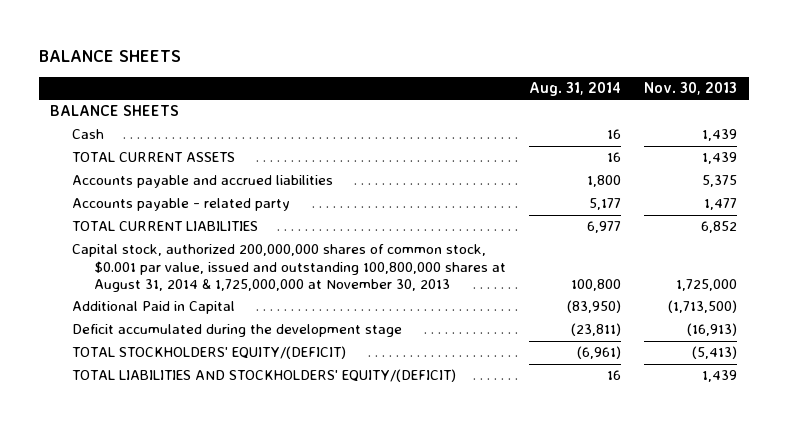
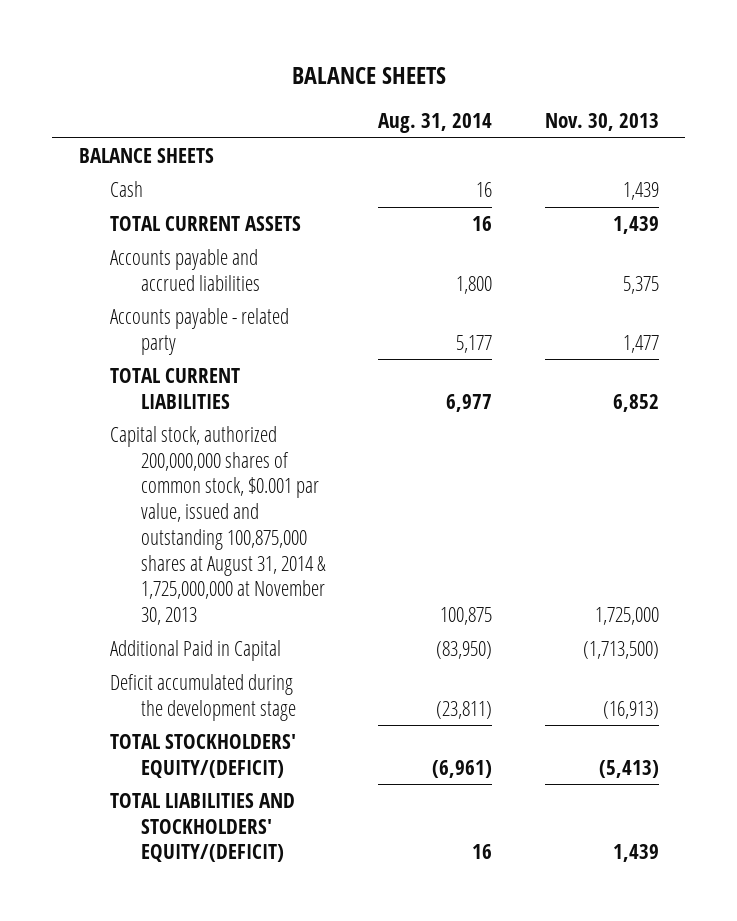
[72,244,507,292] Capital stock, authorized 200,000,000 shares of common stock, $0.001 par value, issued and outstanding 100,800,000 shares at August 31, 2014 & 1,725,000,000 at November 30, 2013 -> [109,425,327,626] Capital stock, authorized 200,000,000 shares of common stock, $0.001 par value, issued and outstanding 100,875,000 shares at August 31, 2014 & 1,725,000,000 at November 30, 2013
[571,278,622,291] 100,800 -> [440,607,493,626] 100,875

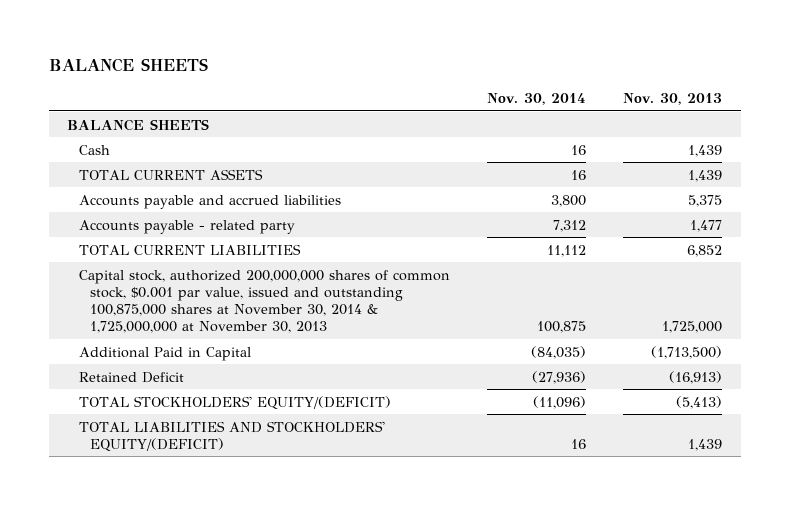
[378,113,493,134] Aug. 31, 2014 -> none
none -> [486,93,586,106] Nov. 30, 2014
[109,425,327,626] Capital stock, authorized 200,000,000 shares of common stock, $0.001 par value, issued and outstanding 100,875,000 shares at August 31, 2014 & 1,725,000,000 at November 30, 2013 -> [78,269,450,334] Capital stock, authorized 200,000,000 shares of common stock, $0.001 par value, issued and outstanding 100,875,000 shares at November 30, 2014 & 1,725,000,000 at November 30, 2013
[109,673,297,721] Deficit accumulated during the development stage -> [78,371,184,383] Retained Deficit

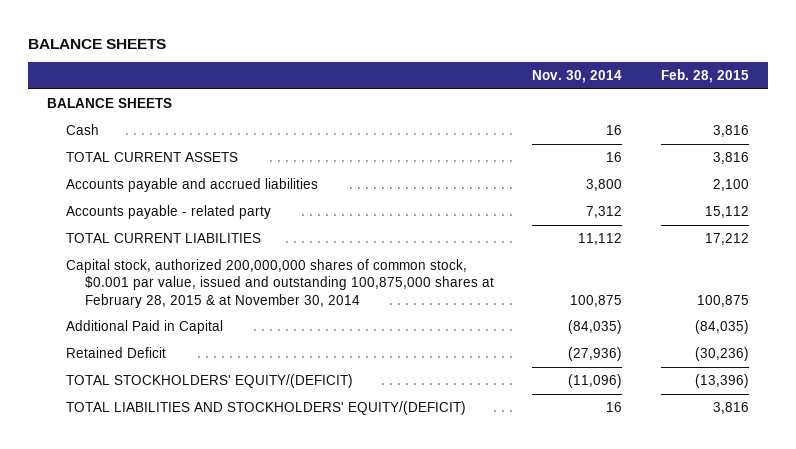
[623,93,723,106] Nov. 30, 2013 -> none
none -> [660,69,749,84] Feb. 28, 2015
[78,269,450,334] Capital stock, authorized 200,000,000 shares of common stock, $0.001 par value, issued and outstanding 100,875,000 shares at November 30, 2014 & 1,725,000,000 at November 30, 2013 -> [65,258,494,308] Capital stock, authorized 200,000,000 shares of common stock, $0.001 par value, issued and outstanding 100,875,000 shares at February 28, 2015 & at November 30, 2014

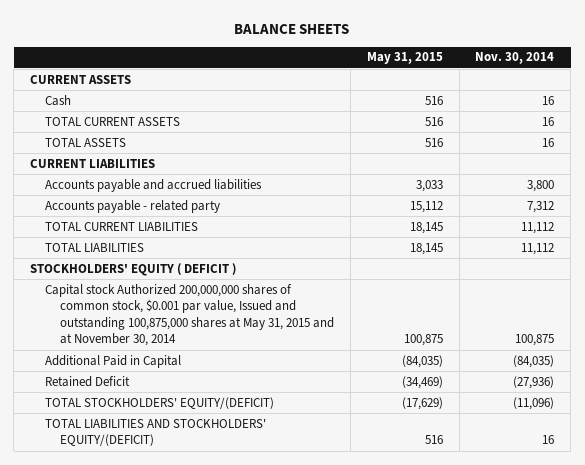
[660,69,749,84] Feb. 28, 2015 -> none
none -> [366,52,443,65] May 31, 2015
[47,97,173,108] BALANCE SHEETS -> none
none -> [30,74,132,84] CURRENT ASSETS
none -> [45,137,127,147] TOTAL ASSETS
none -> [30,158,156,168] CURRENT LIABILITIES
none -> [45,242,145,252] TOTAL LIABILITIES
none -> [30,262,237,276] STOCKHOLDERS' EQUITY ( DEFICIT )
[65,258,494,308] Capital stock, authorized 200,000,000 shares of common stock, $0.001 par value, issued and outstanding 100,875,000 shares at February 28, 2015 & at November 30, 2014 -> [45,283,335,347] Capital stock Authorized 200,000,000 shares of common stock, $0.001 par value, Issued and outstanding 100,875,000 shares at May 31, 2015 and at November 30, 2014

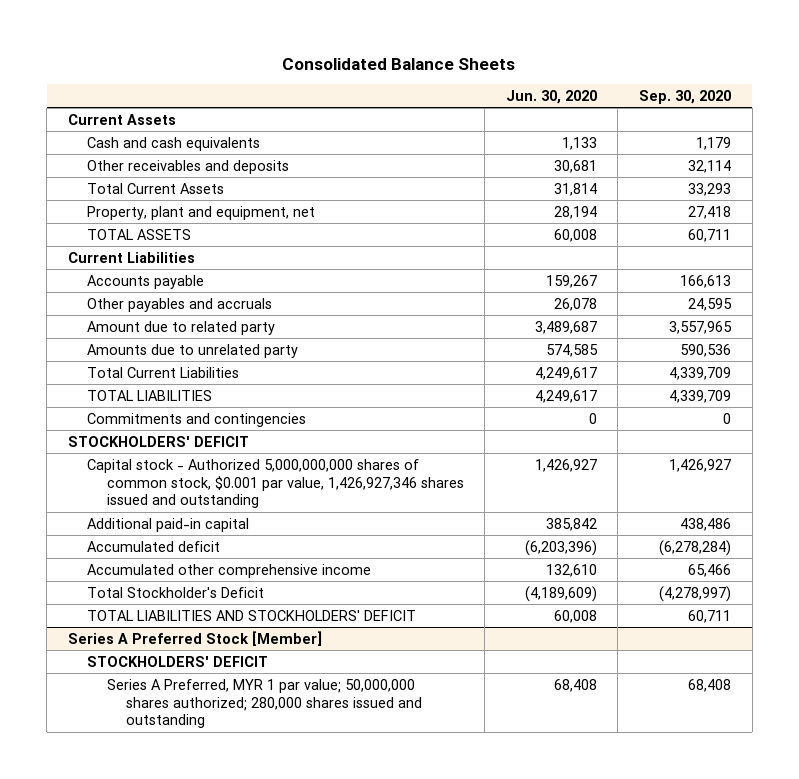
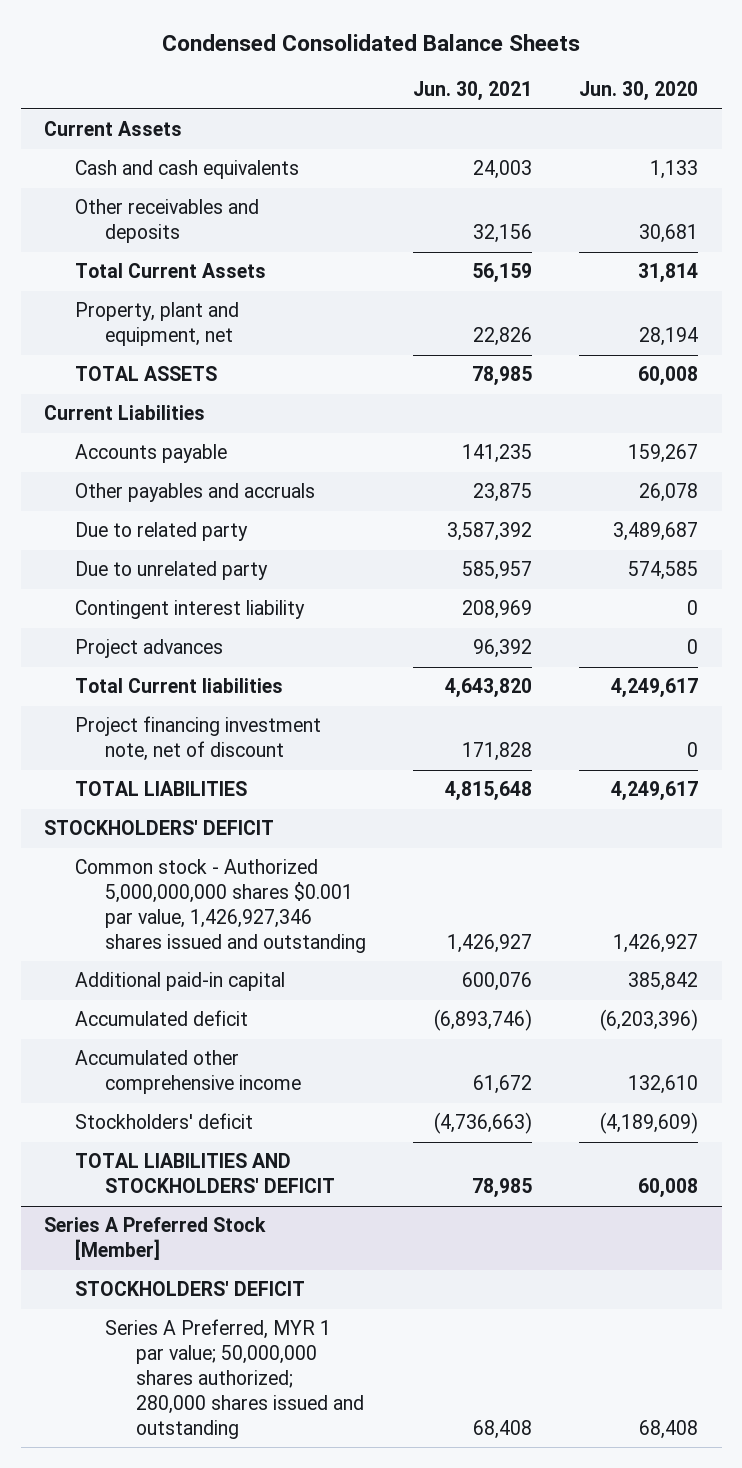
[282,57,516,70] Consolidated Balance Sheets -> [162,33,581,51] Condensed Consolidated Balance Sheets
[639,89,732,104] Sep. 30, 2020 -> none
none -> [413,81,533,102] Jun. 30, 2021
[87,320,276,335] Amount due to related party -> [74,522,248,542] Due to related party
[87,343,299,358] Amounts due to unrelated party -> [74,561,268,581] Due to unrelated party
none -> [74,600,305,620] Contingent interest liability
none -> [74,639,223,659] Project advances
[87,366,240,378] Total Current Liabilities -> [74,678,283,694] Total Current liabilities
none -> [74,716,321,762] Project financing investment note, net of discount
[87,412,307,427] Commitments and contingencies -> none
[87,458,464,509] Capital stock - Authorized 5,000,000,000 shares of common stock, $0.001 par value, 1,426,927,346 shares issued and outstanding -> [74,859,367,953] Common stock - Authorized 5,000,000,000 shares $0.001 par value, 1,426,927,346 shares issued and outstanding
[87,586,265,598] Total Stockholder's Deficit -> [74,1113,253,1130] Stockholders' deficit

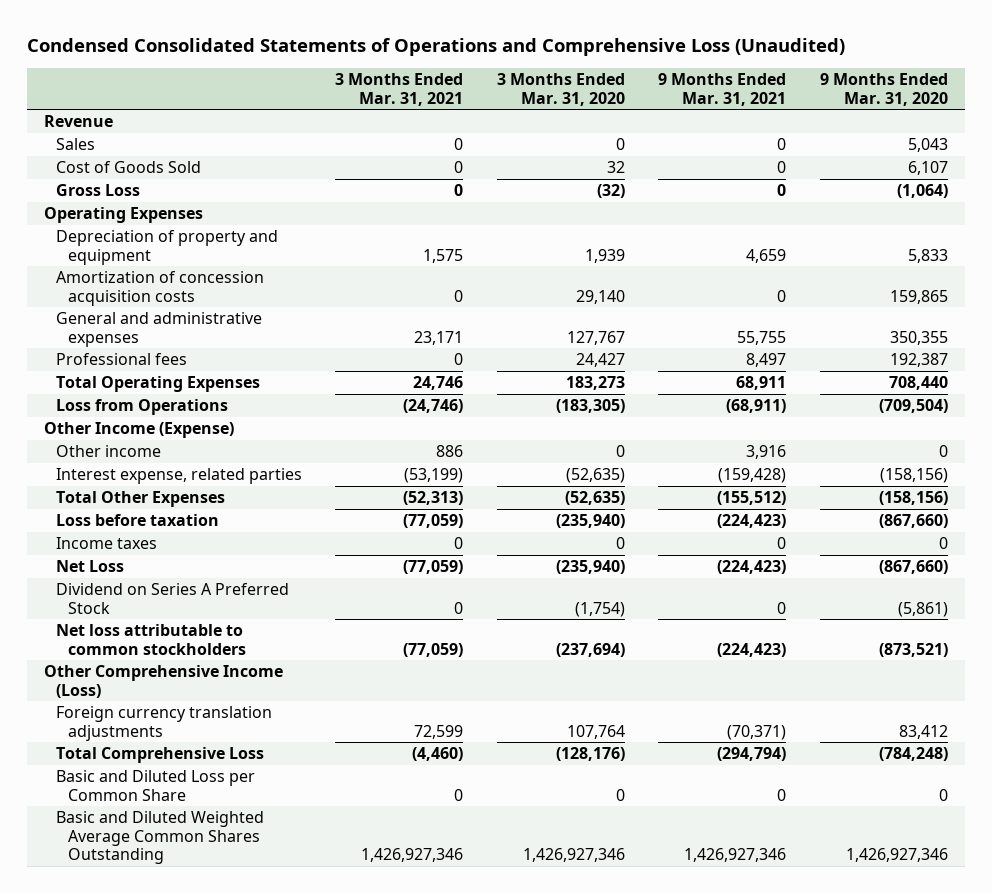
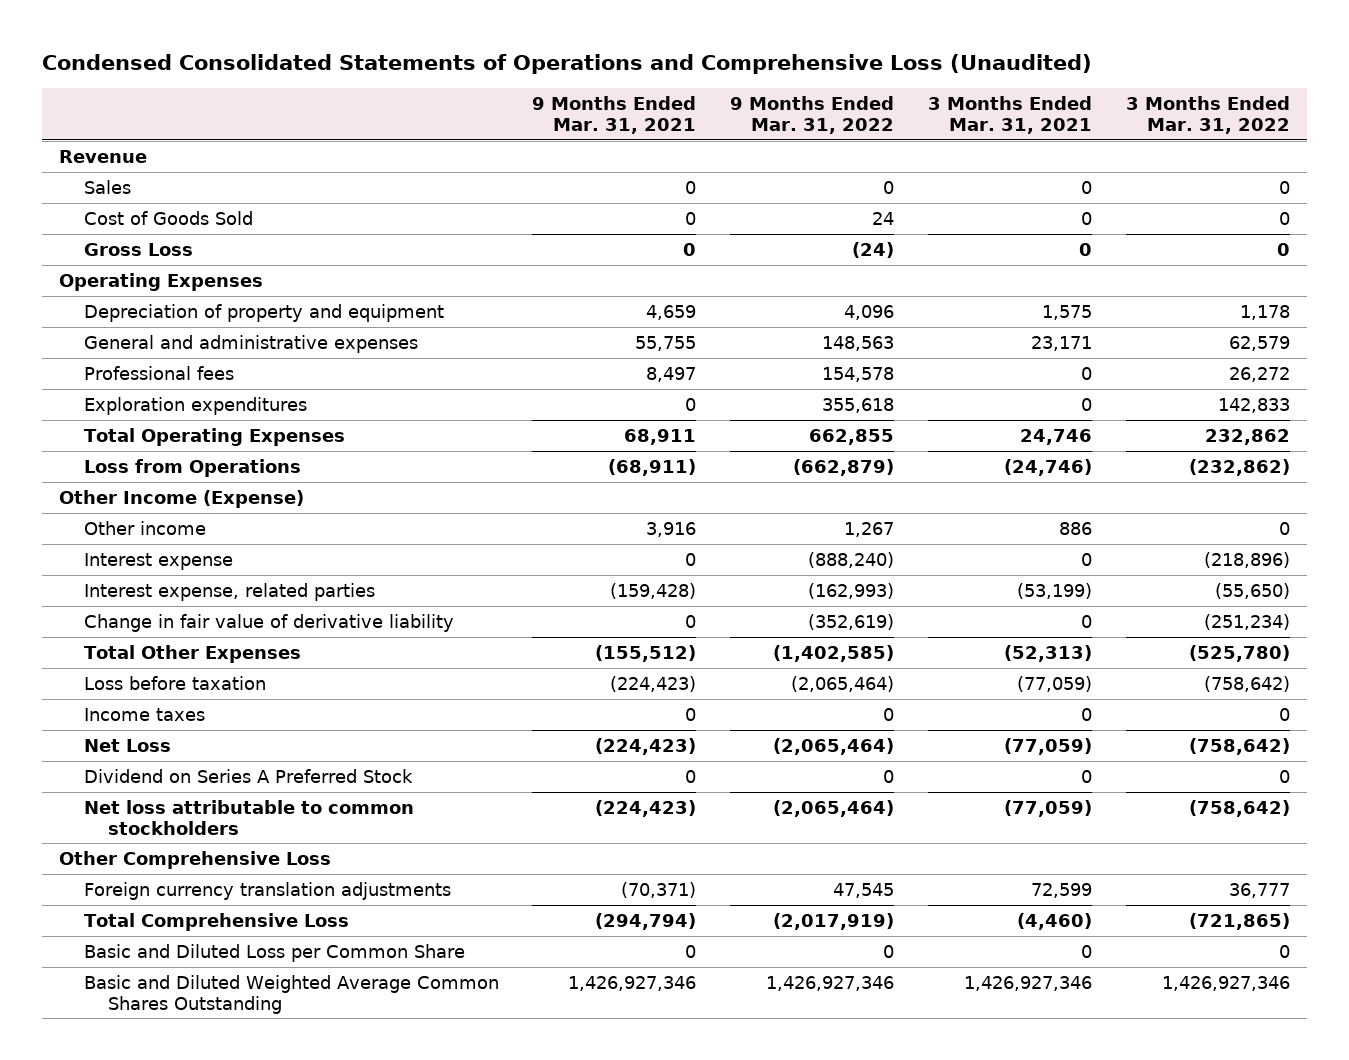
[496,73,625,106] 3 Months Ended Mar. 31, 2020 -> none
[819,73,948,106] 9 Months Ended Mar. 31, 2020 -> none
none -> [730,96,895,134] 9 Months Ended Mar. 31, 2022
none -> [1125,96,1290,134] 3 Months Ended Mar. 31, 2022
[55,271,264,306] Amortization of concession acquisition costs -> none
none -> [83,396,307,415] Exploration expenditures
none -> [83,552,233,570] Interest expense
none -> [83,613,454,632] Change in fair value of derivative liability
[44,665,284,698] Other Comprehensive Income (Loss) -> [59,850,332,869] Other Comprehensive Loss

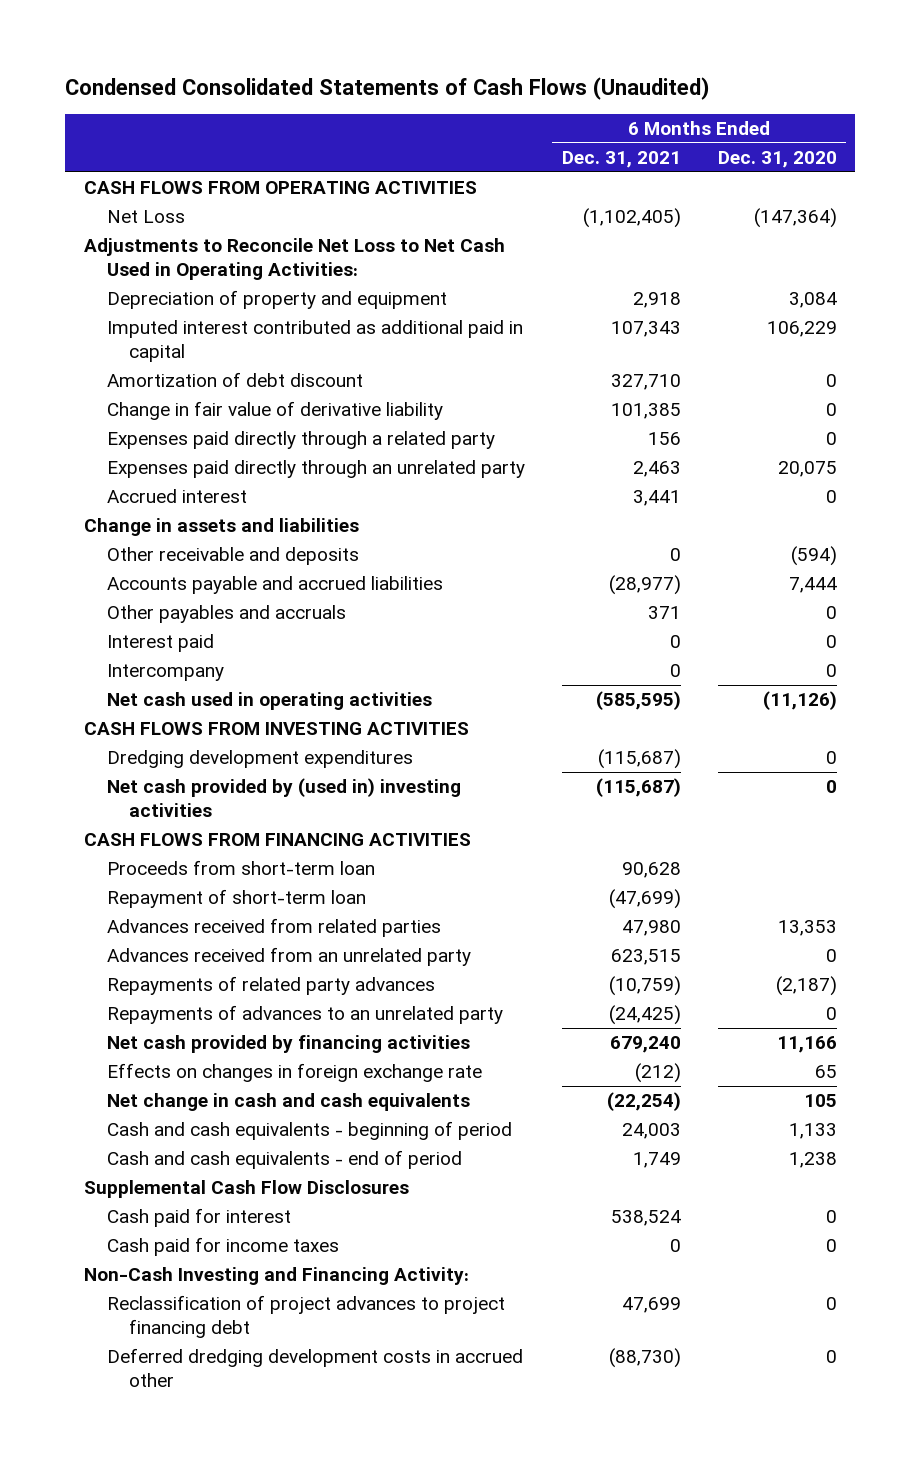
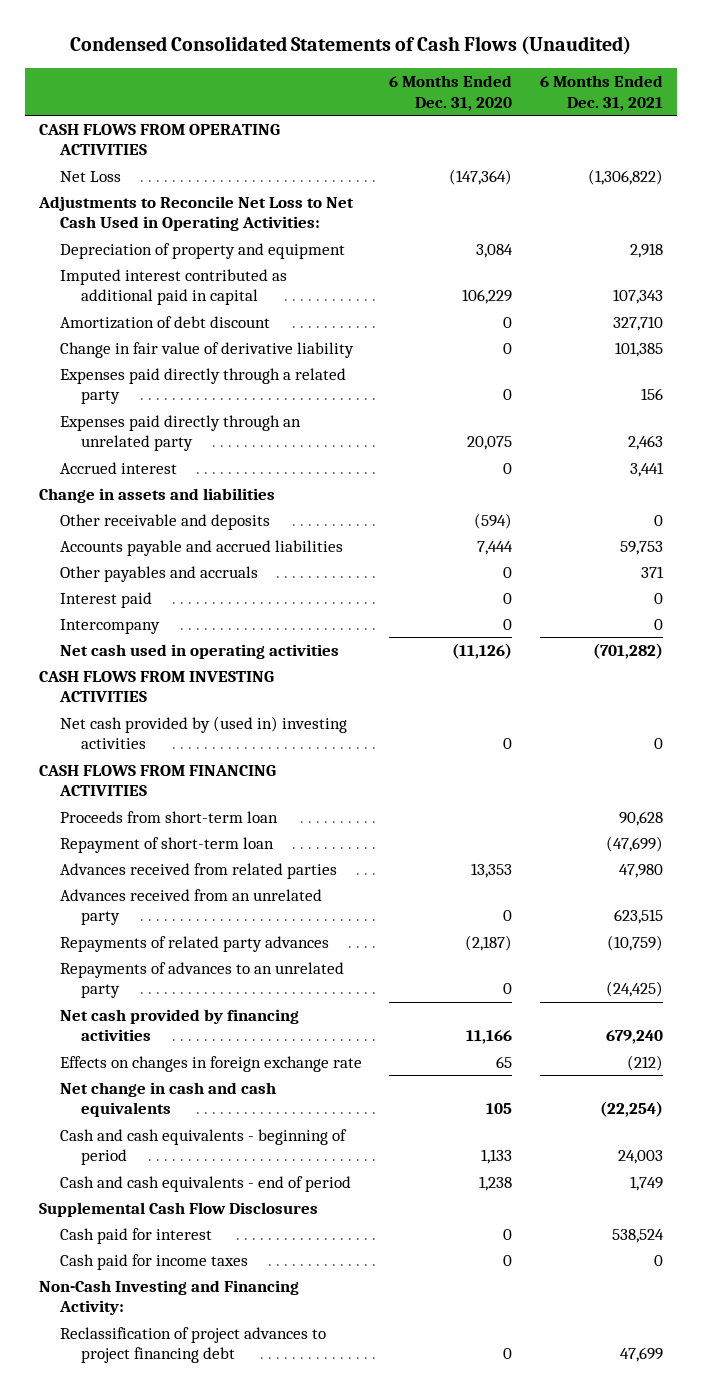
[582,208,681,229] (1,102,405) -> [587,168,663,185] (1,306,822)
[608,575,681,596] (28,977) -> [619,540,663,555] 59,753
[595,691,681,711] (585,595) -> [592,642,663,659] (701,282)
[106,750,413,769] Dredging development expenditures -> none
[595,778,681,798] (115,687) -> [653,738,663,750] 0
[106,1348,523,1387] Deferred dredging development costs in accrued other -> none

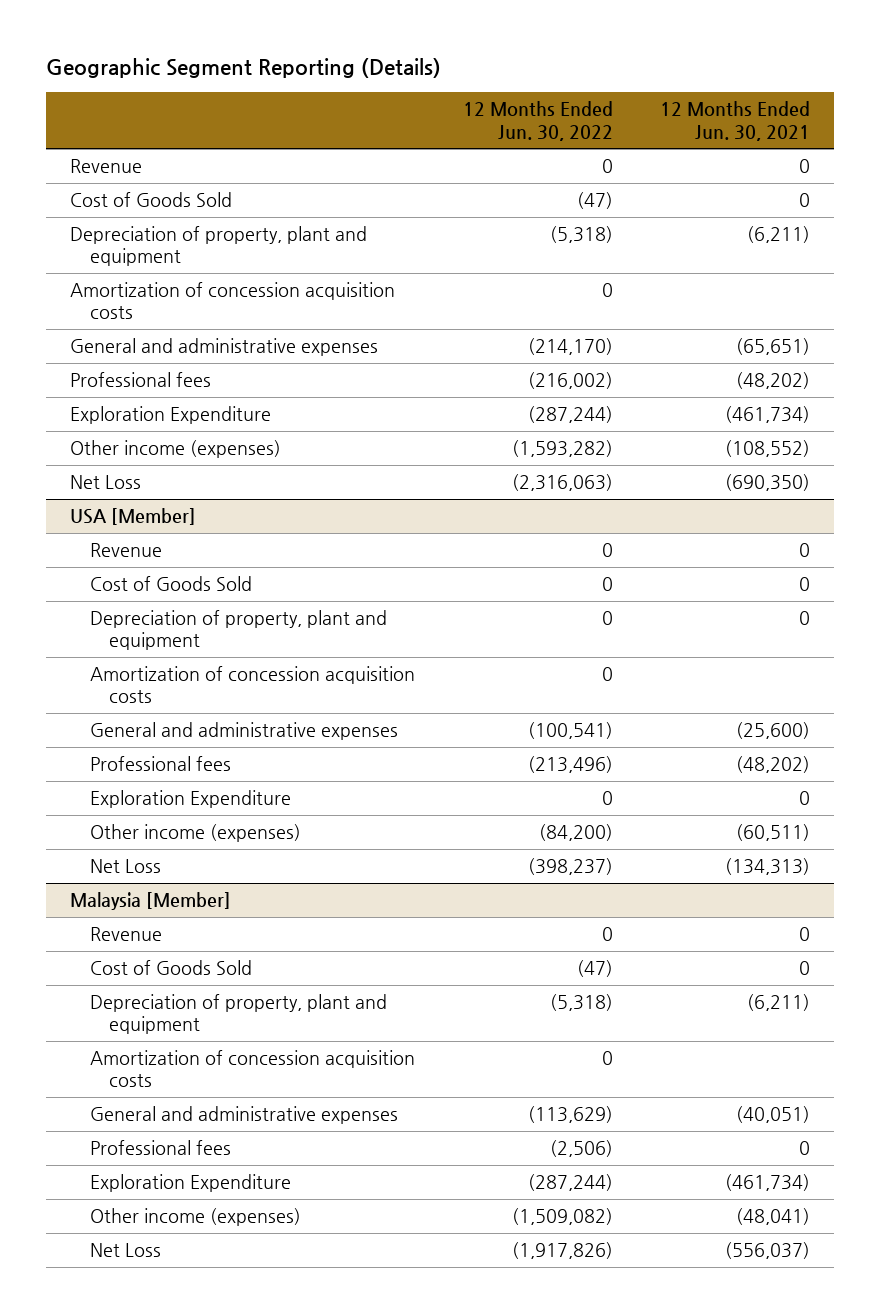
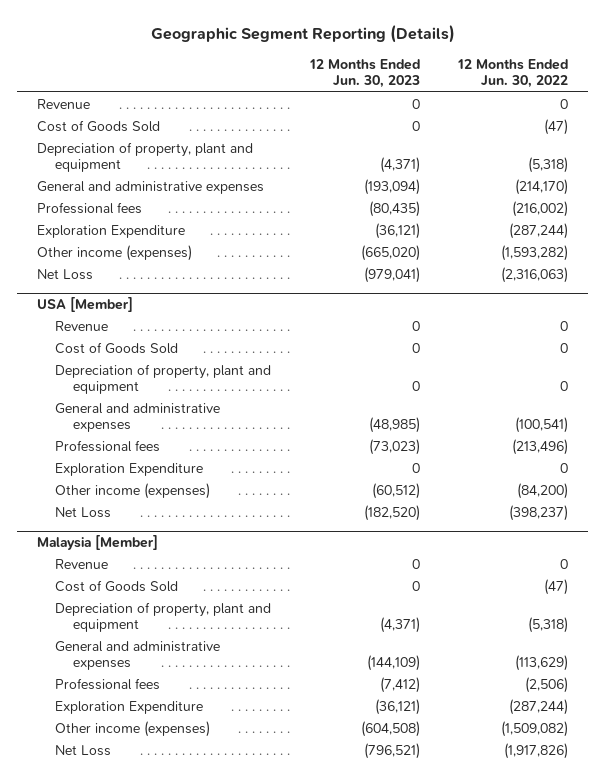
[660,101,811,141] 12 Months Ended Jun. 30, 2021 -> none
none -> [308,59,420,89] 12 Months Ended Jun. 30, 2023
[70,282,396,320] Amortization of concession acquisition costs -> none
[89,666,415,704] Amortization of concession acquisition costs -> none
[89,1050,415,1088] Amortization of concession acquisition costs -> none

